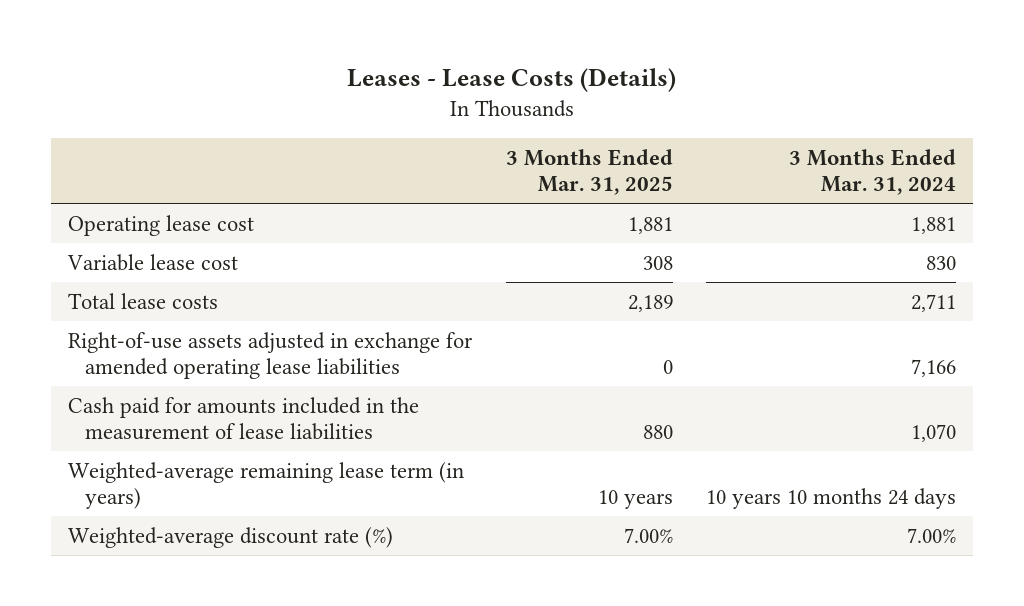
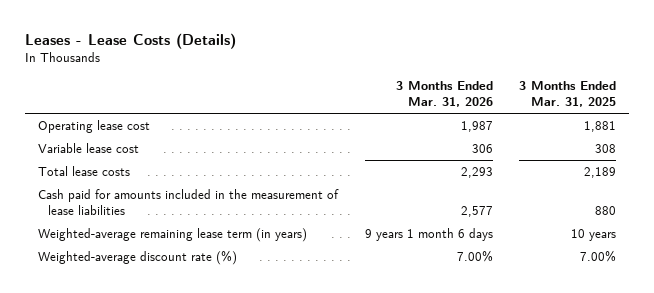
[789,149,957,196] 3 Months Ended Mar. 31, 2024 -> none
none -> [395,80,493,107] 3 Months Ended Mar. 31, 2026
[67,331,473,379] Right-of-use assets adjusted in exchange for amended operating lease liabilities -> none

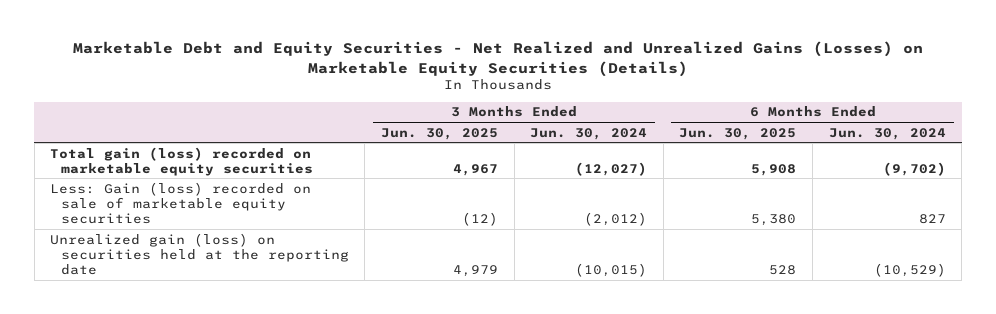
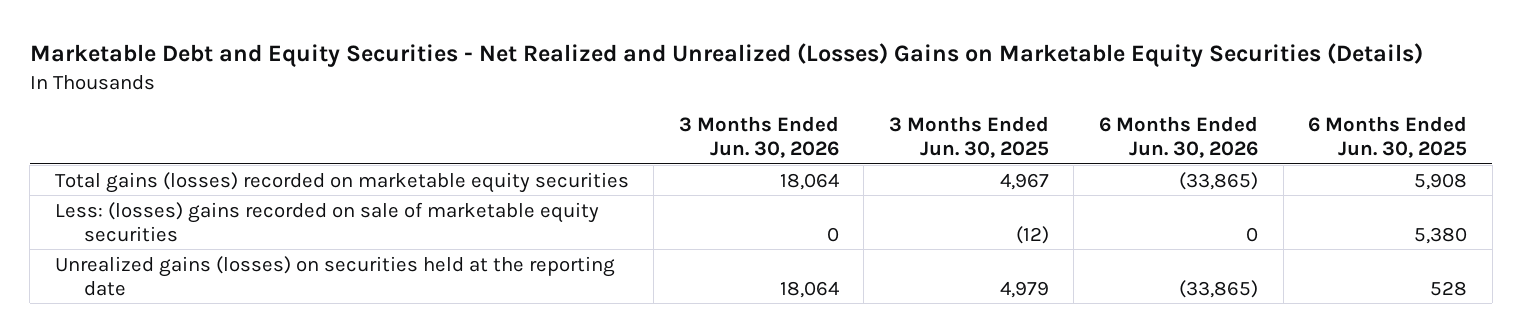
[73,41,924,77] Marketable Debt and Equity Securities - Net Realized and Unrealized Gains (Losses) on Marketable Equity Securities (Details) -> [29,43,1423,68] Marketable Debt and Equity Securities - Net Realized and Unrealized (Losses) Gains on Marketable Equity Securities (Details)
[530,127,648,140] Jun. 30, 2024 -> none
[828,127,946,140] Jun. 30, 2024 -> none
none -> [678,115,839,159] 3 Months Ended Jun. 30, 2026
none -> [1098,115,1258,159] 6 Months Ended Jun. 30, 2026
[50,146,313,176] Total gain (loss) recorded on marketable equity securities -> [54,171,629,193] Total gains (losses) recorded on marketable equity securities
[50,181,312,224] Less: Gain (loss) recorded on sale of marketable equity securities -> [54,201,599,242] Less: (losses) gains recorded on sale of marketable equity securities
[50,232,349,275] Unrealized gain (loss) on securities held at the reporting date -> [54,255,615,296] Unrealized gains (losses) on securities held at the reporting date

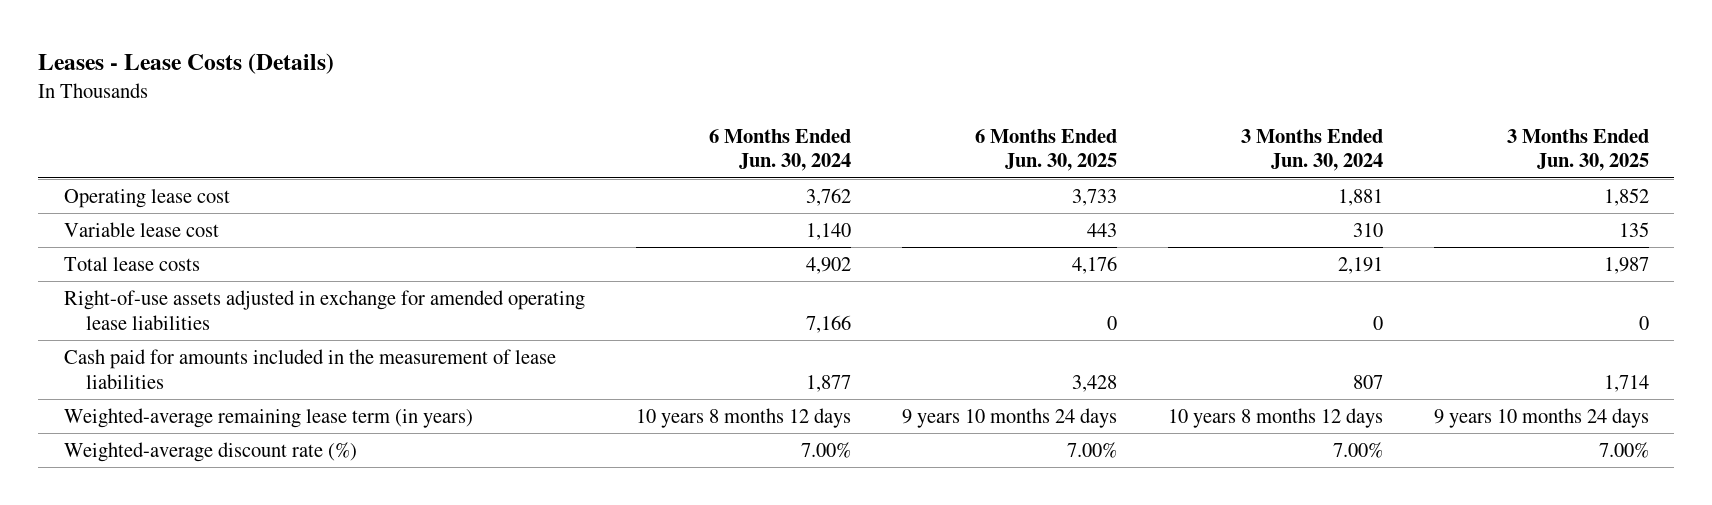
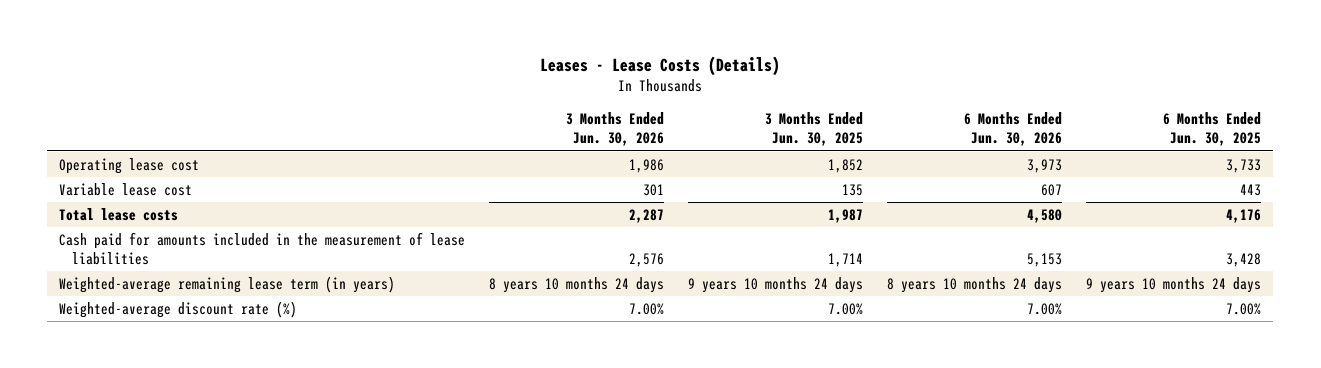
[708,128,851,172] 6 Months Ended Jun. 30, 2024 -> none
[1240,128,1383,172] 3 Months Ended Jun. 30, 2024 -> none
none -> [566,112,665,147] 3 Months Ended Jun. 30, 2026
none -> [964,112,1063,147] 6 Months Ended Jun. 30, 2026
[63,290,585,330] Right-of-use assets adjusted in exchange for amended operating lease liabilities -> none

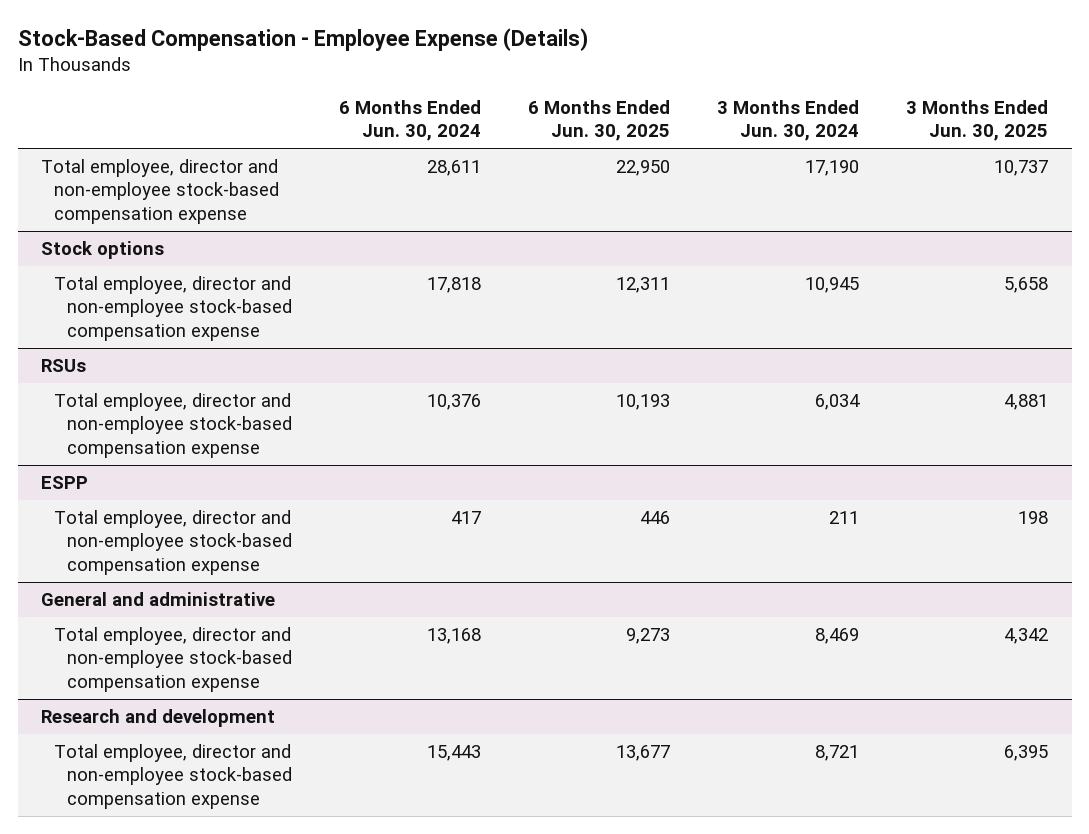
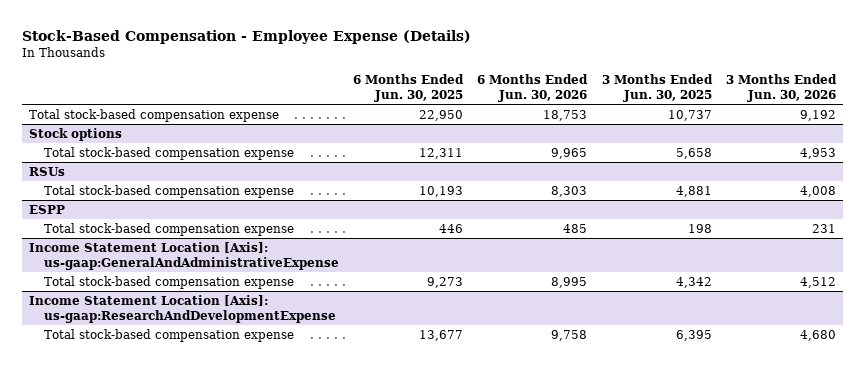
[339,100,482,142] 6 Months Ended Jun. 30, 2024 -> none
[717,100,860,142] 3 Months Ended Jun. 30, 2024 -> none
none -> [477,73,589,103] 6 Months Ended Jun. 30, 2026
none -> [725,73,837,103] 3 Months Ended Jun. 30, 2026
[41,159,280,224] Total employee, director and non-employee stock-based compensation expense -> [29,108,280,122] Total stock-based compensation expense
[54,276,293,341] Total employee, director and non-employee stock-based compensation expense -> [43,146,294,160] Total stock-based compensation expense
[54,393,293,458] Total employee, director and non-employee stock-based compensation expense -> [43,184,294,198] Total stock-based compensation expense
[41,592,276,607] General and administrative -> none
[41,709,276,728] Research and development -> none
[54,510,293,575] Total employee, director and non-employee stock-based compensation expense -> [43,222,294,236] Total stock-based compensation expense
none -> [29,241,339,271] Income Statement Location [Axis]: us-gaap:GeneralAndAdministrativeExpense
[54,627,293,692] Total employee, director and non-employee stock-based compensation expense -> [43,275,294,289] Total stock-based compensation expense
none -> [29,294,336,324] Income Statement Location [Axis]: us-gaap:ResearchAndDevelopmentExpense
[54,744,293,809] Total employee, director and non-employee stock-based compensation expense -> [43,328,294,342] Total stock-based compensation expense

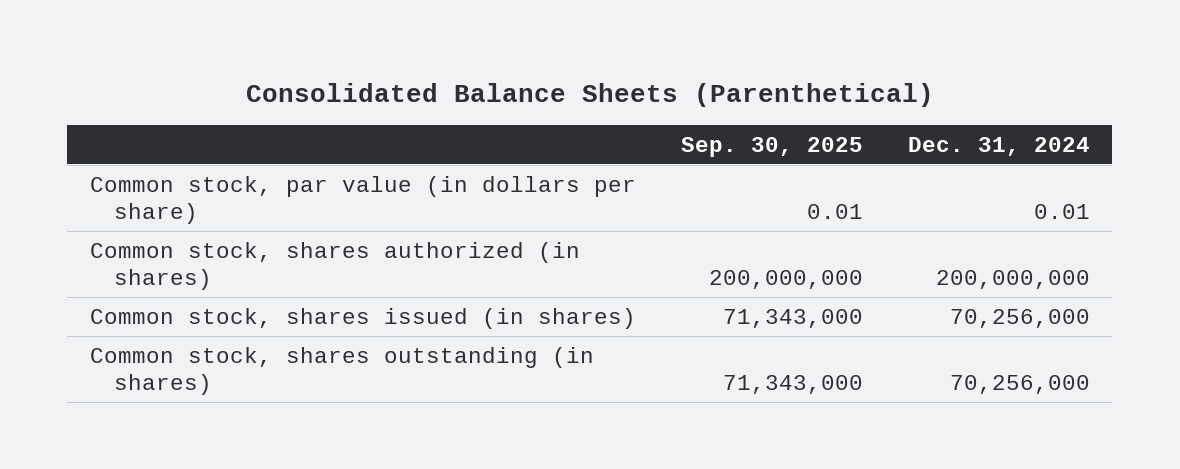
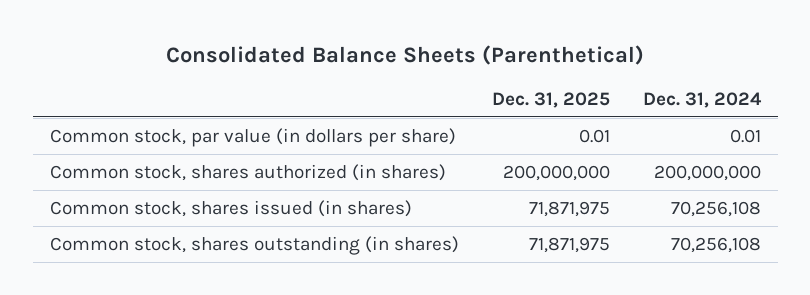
[680,136,863,157] Sep. 30, 2025 -> none
none -> [491,92,610,109] Dec. 31, 2025
[949,308,1090,328] 70,256,000 -> [670,200,761,217] 70,256,108
[949,374,1090,394] 70,256,000 -> [670,236,761,253] 70,256,108

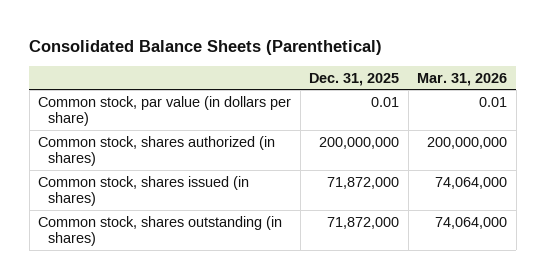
[642,92,762,109] Dec. 31, 2024 -> none
none -> [417,72,508,86] Mar. 31, 2026
[528,200,610,217] 71,871,975 -> [327,176,400,189] 71,872,000
[528,236,610,253] 71,871,975 -> [327,216,400,229] 71,872,000

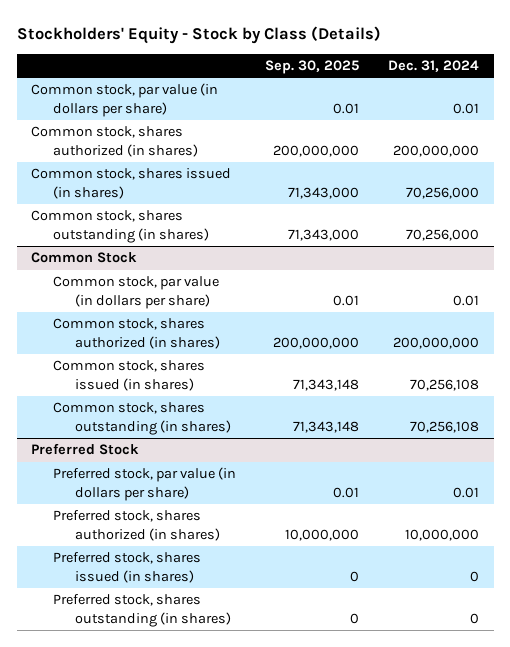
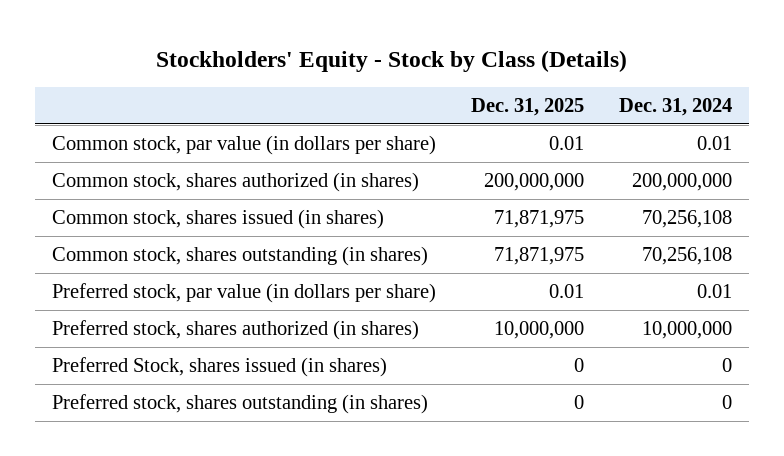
[265,60,360,75] Sep. 30, 2025 -> none
none -> [471,98,585,117] Dec. 31, 2025
[31,168,232,199] Common stock, shares issued (in shares) -> none
[31,210,209,243] Common stock, shares outstanding (in shares) -> none
[31,252,138,264] Common Stock -> none
[52,276,219,309] Common stock, par value (in dollars per share) -> none
[52,318,220,349] Common stock, shares authorized (in shares) -> none
[31,443,140,456] Preferred Stock -> none
[52,552,201,583] Preferred stock, shares issued (in shares) -> [52,356,388,377] Preferred Stock, shares issued (in shares)

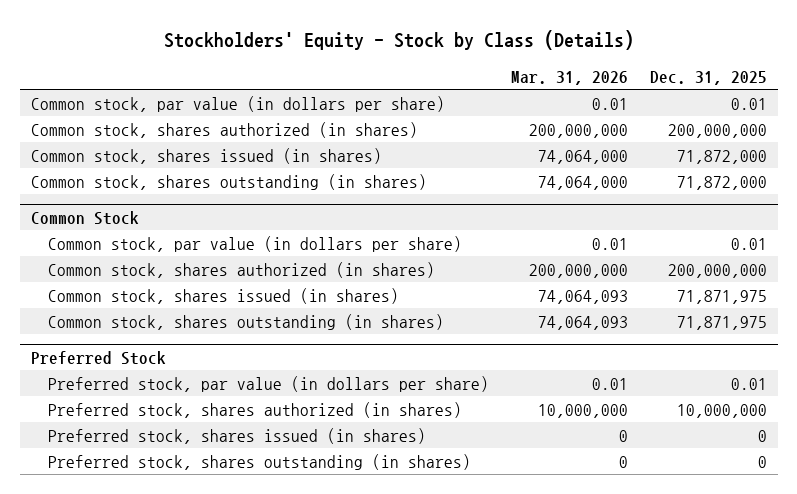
[618,98,732,117] Dec. 31, 2024 -> none
none -> [510,70,628,85] Mar. 31, 2026
none -> [30,147,382,164] Common stock, shares issued (in shares)
none -> [30,173,427,190] Common stock, shares outstanding (in shares)
none -> [30,210,139,225] Common Stock
none -> [47,235,462,252] Common stock, par value (in dollars per share)
none -> [47,261,435,278] Common stock, shares authorized (in shares)
none -> [30,350,166,365] Preferred Stock
[52,356,388,377] Preferred Stock, shares issued (in shares) -> [47,427,426,444] Preferred stock, shares issued (in shares)

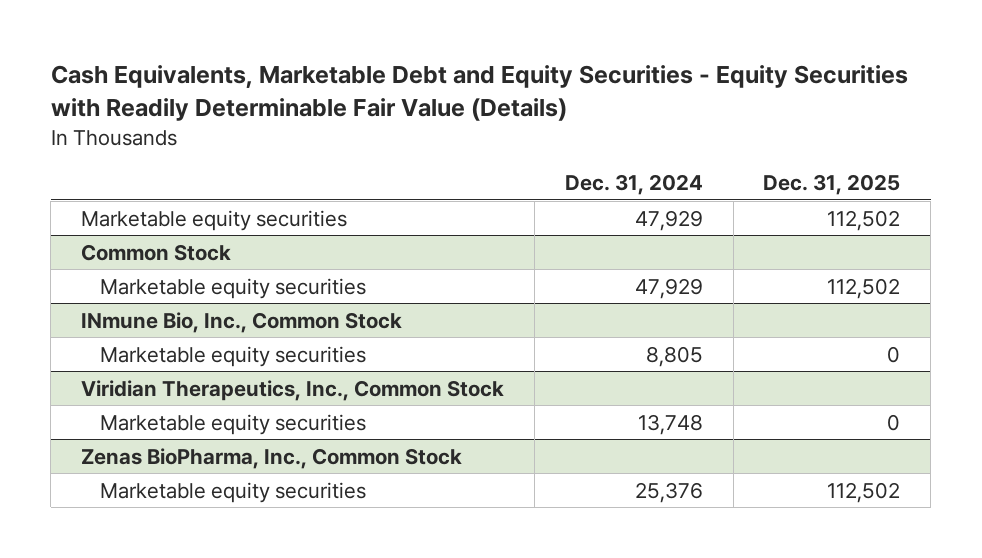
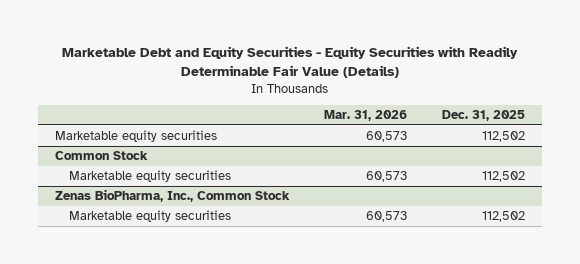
[50,65,908,122] Cash Equivalents, Marketable Debt and Equity Securities - Equity Securities with Readily Determinable Fair Value (Details) -> [62,45,519,79] Marketable Debt and Equity Securities - Equity Securities with Readily Determinable Fair Value (Details)
[564,174,703,196] Dec. 31, 2024 -> none
none -> [324,110,408,122] Mar. 31, 2026
[81,311,403,333] INmune Bio, Inc., Common Stock -> none
[99,345,366,367] Marketable equity securities -> none
[81,379,505,401] Viridian Therapeutics, Inc., Common Stock -> none
[99,413,366,435] Marketable equity securities -> none

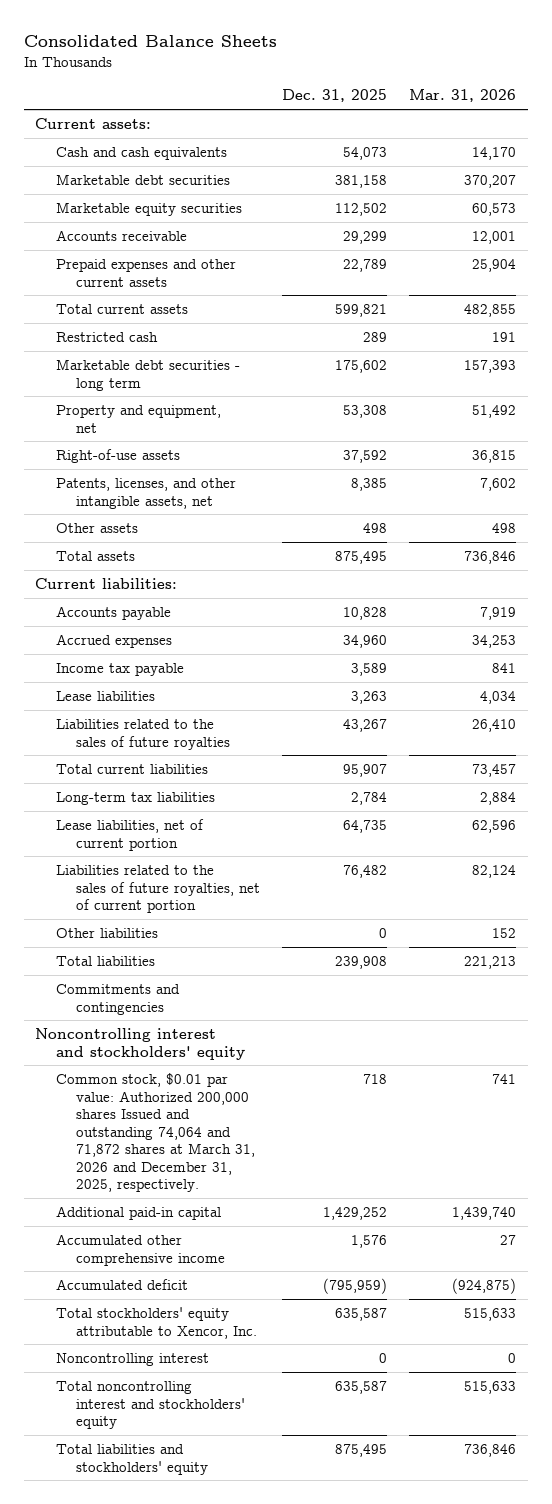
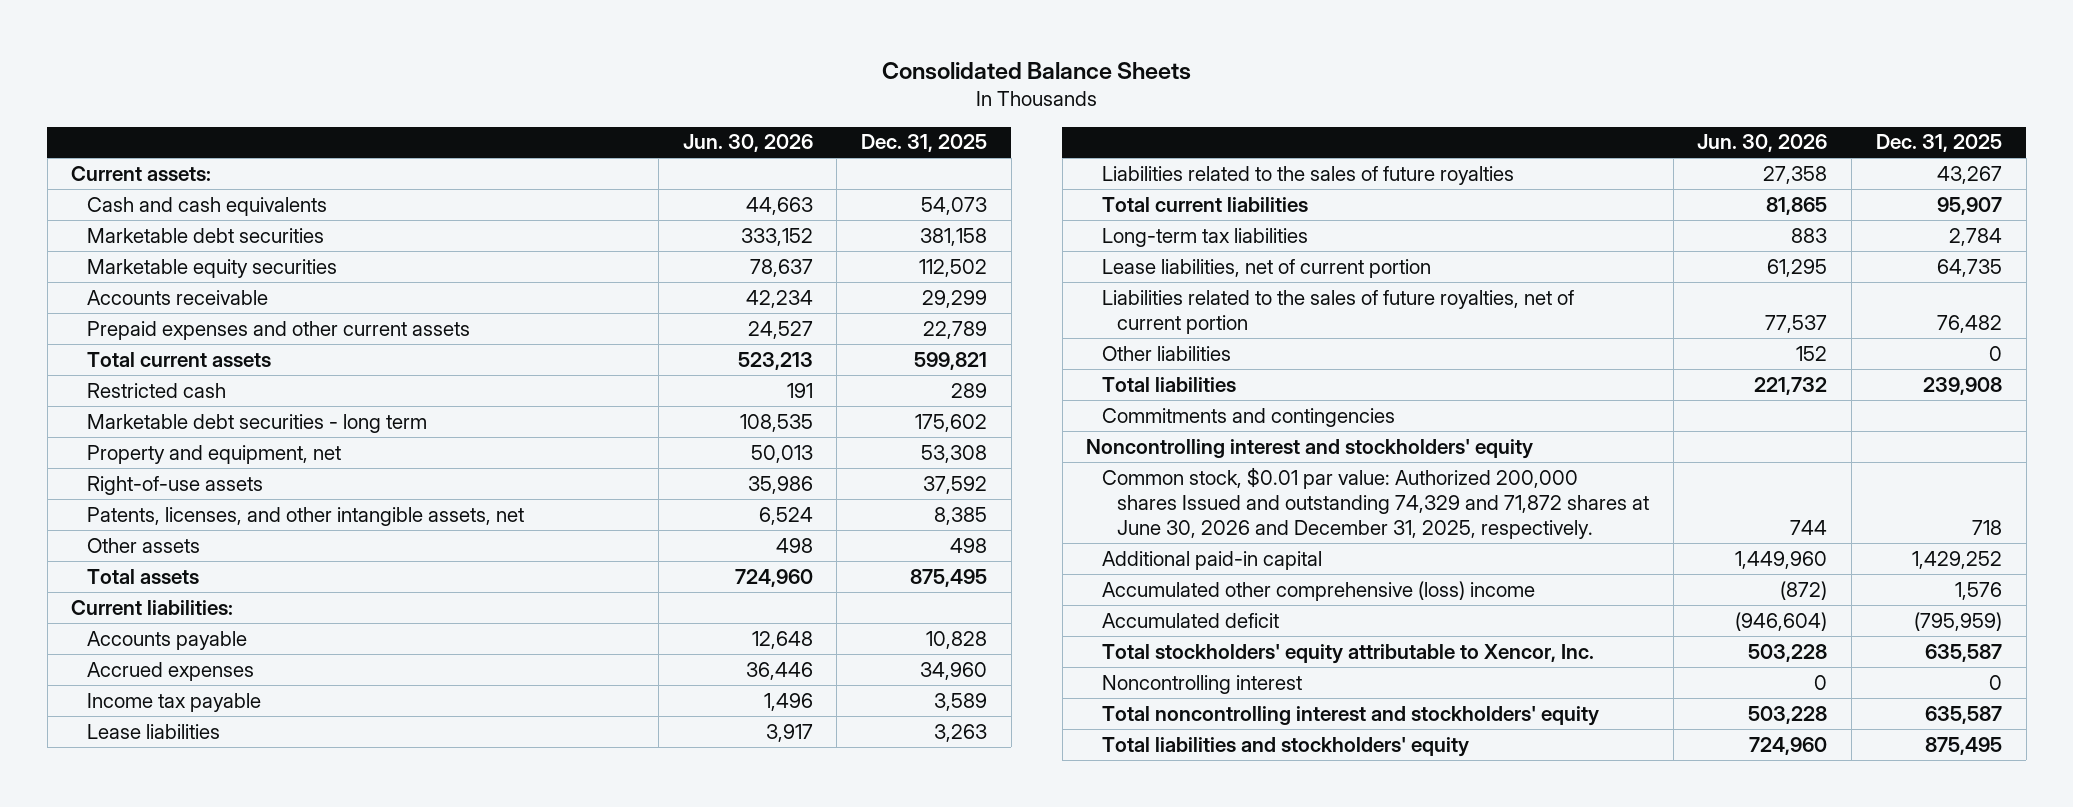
[409,89,517,103] Mar. 31, 2026 -> none
none -> [682,134,813,153] Jun. 30, 2026
[55,1072,255,1193] Common stock, $0.01 par value: Authorized 200,000 shares Issued and outstanding 74,064 and 71,872 shares at March 31, 2026 and December 31, 2025, respectively. -> [1101,466,1650,539] Common stock, $0.01 par value: Authorized 200,000 shares Issued and outstanding 74,329 and 71,872 shares at June 30, 2026 and December 31, 2025, respectively.
[55,1233,225,1266] Accumulated other comprehensive income -> [1101,580,1535,601] Accumulated other comprehensive (loss) income

